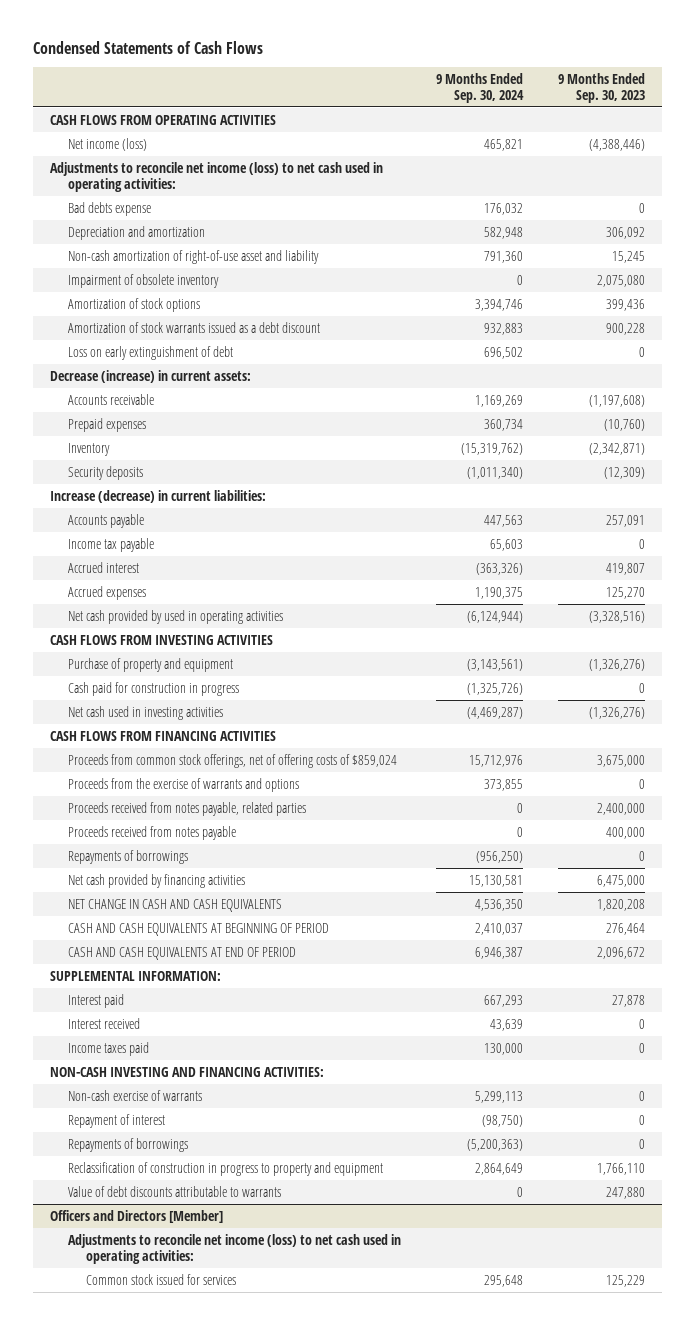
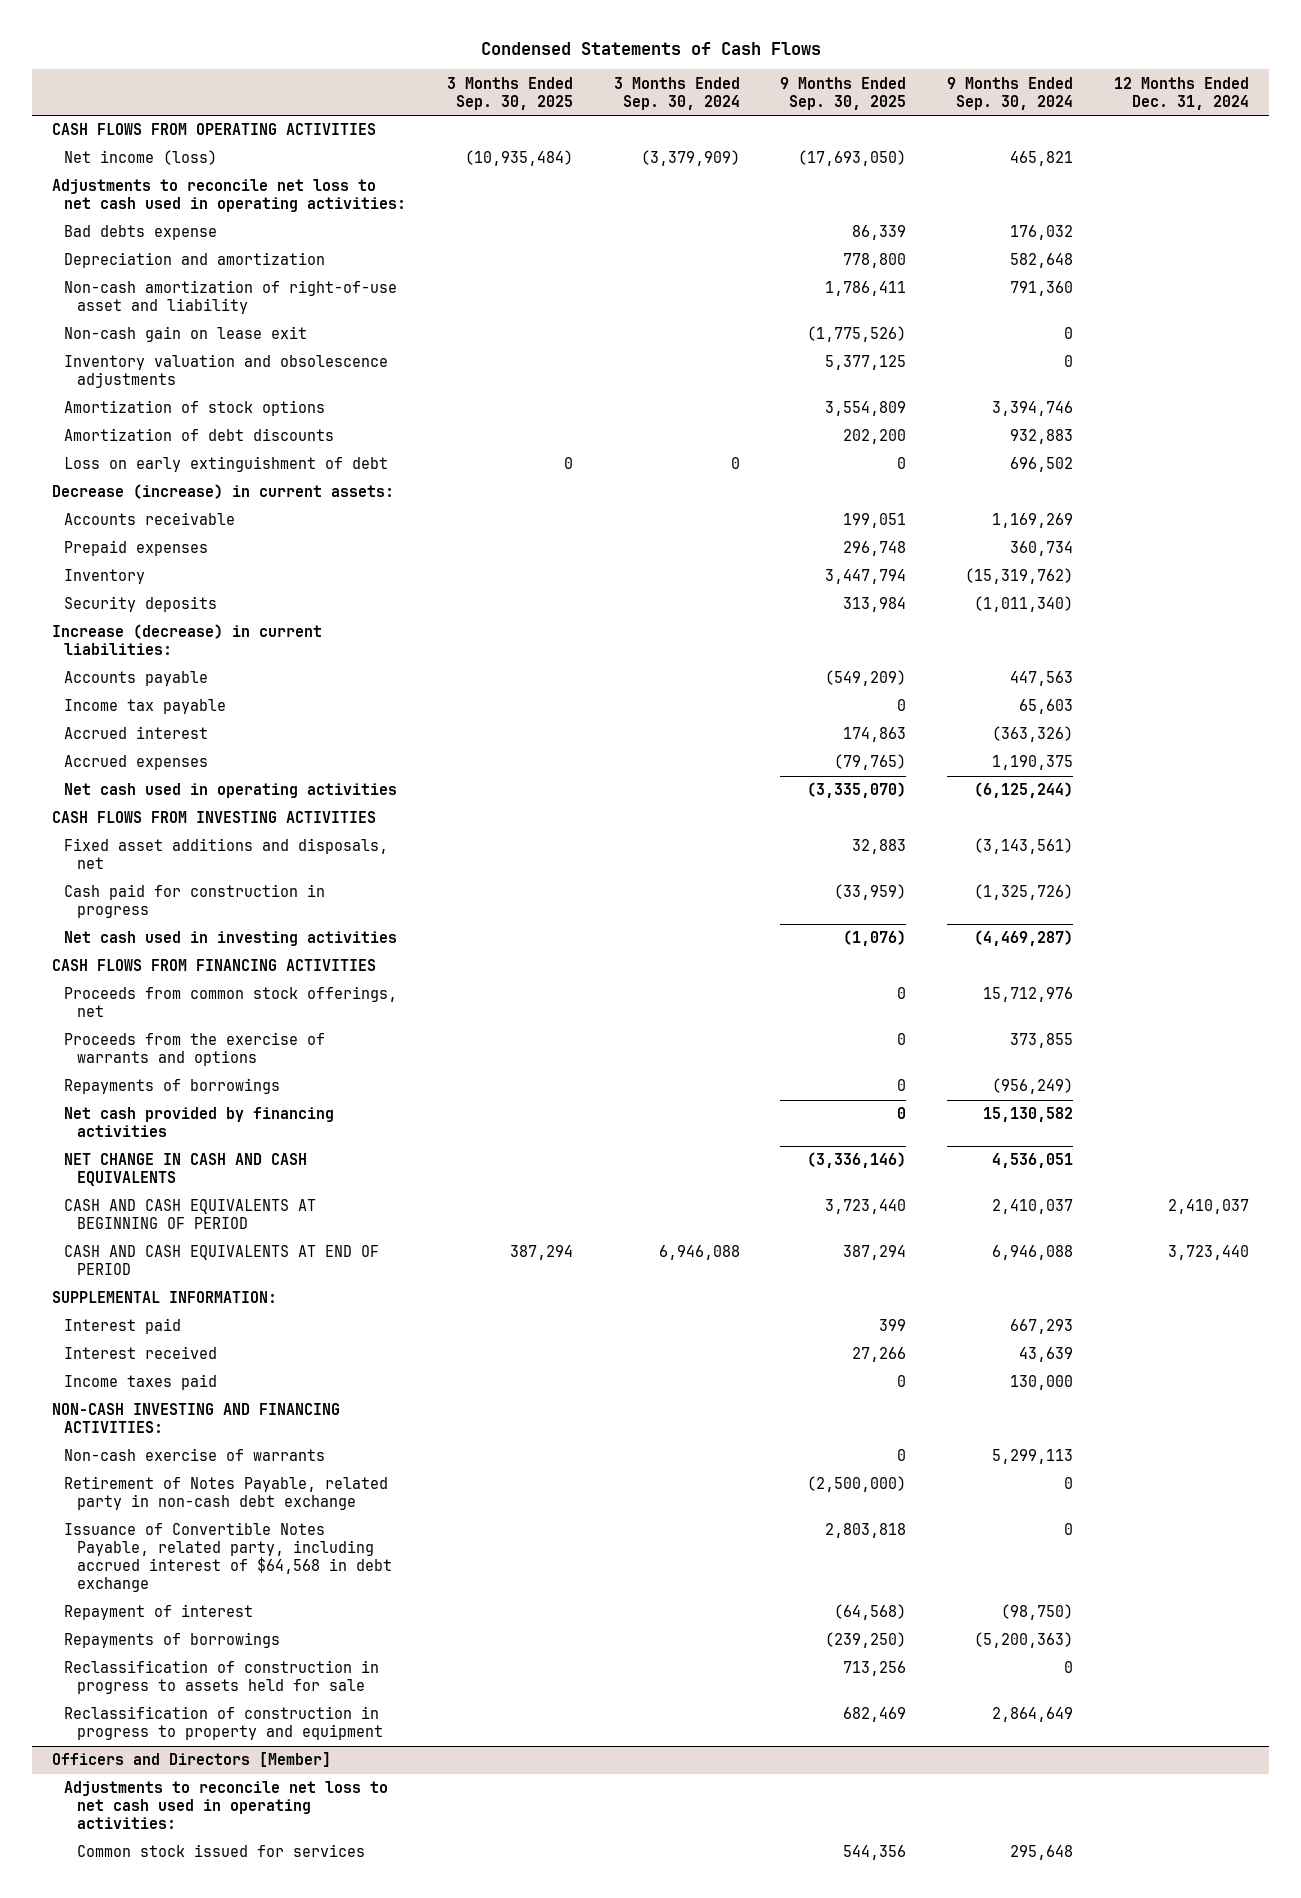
[557,72,645,103] 9 Months Ended Sep. 30, 2023 -> none
none -> [447,76,574,110] 3 Months Ended Sep. 30, 2025
none -> [613,76,740,110] 3 Months Ended Sep. 30, 2024
none -> [780,76,907,110] 9 Months Ended Sep. 30, 2025
none -> [1113,76,1249,110] 12 Months Ended Dec. 31, 2024
[50,161,384,192] Adjustments to reconcile net income (loss) to net cash used in operating activities: -> [52,179,407,213] Adjustments to reconcile net loss to net cash used in operating activities:
[483,226,523,239] 582,948 -> [1010,253,1074,269] 582,648
[67,273,219,288] Impairment of obsolete inventory -> none
none -> [64,326,308,343] Non-cash gain on lease exit
none -> [64,354,389,389] Inventory valuation and obsolescence adjustments
[67,321,320,333] Amortization of stock warrants issued as a debt discount -> [64,428,335,442] Amortization of debt discounts
[67,609,283,624] Net cash provided by used in operating activities -> [64,783,398,799] Net cash used in operating activities
[466,610,523,623] (6,124,944) -> [974,782,1074,799] (6,125,244)
[67,657,233,672] Purchase of property and equipment -> [64,838,389,870] Fixed asset additions and disposals, net
[67,753,397,768] Proceeds from common stock offerings, net of offering costs of $859,024 -> [64,986,398,1018] Proceeds from common stock offerings, net
[67,801,306,816] Proceeds received from notes payable, related parties -> none
[67,825,236,840] Proceeds received from notes payable -> none
[475,850,523,863] (956,250) -> [992,1078,1074,1095] (956,249)
[468,874,523,887] 15,130,581 -> [983,1107,1074,1123] 15,130,582
[474,898,523,911] 4,536,350 -> [992,1153,1074,1169] 4,536,051
[474,946,523,959] 6,946,387 -> [992,1245,1074,1261] 6,946,088
none -> [64,1476,389,1511] Retirement of Notes Payable, related party in non-cash debt exchange
none -> [64,1522,392,1593] Issuance of Convertible Notes Payable, related party, including accrued interest of $64,568 in debt exchange
none -> [64,1660,380,1695] Reclassification of construction in progress to assets held for sale
[67,1185,281,1197] Value of debt discounts attributable to warrants -> none
[67,1233,401,1264] Adjustments to reconcile net income (loss) to net cash used in operating activities: -> [64,1781,389,1830] Adjustments to reconcile net loss to net cash used in operating activities:

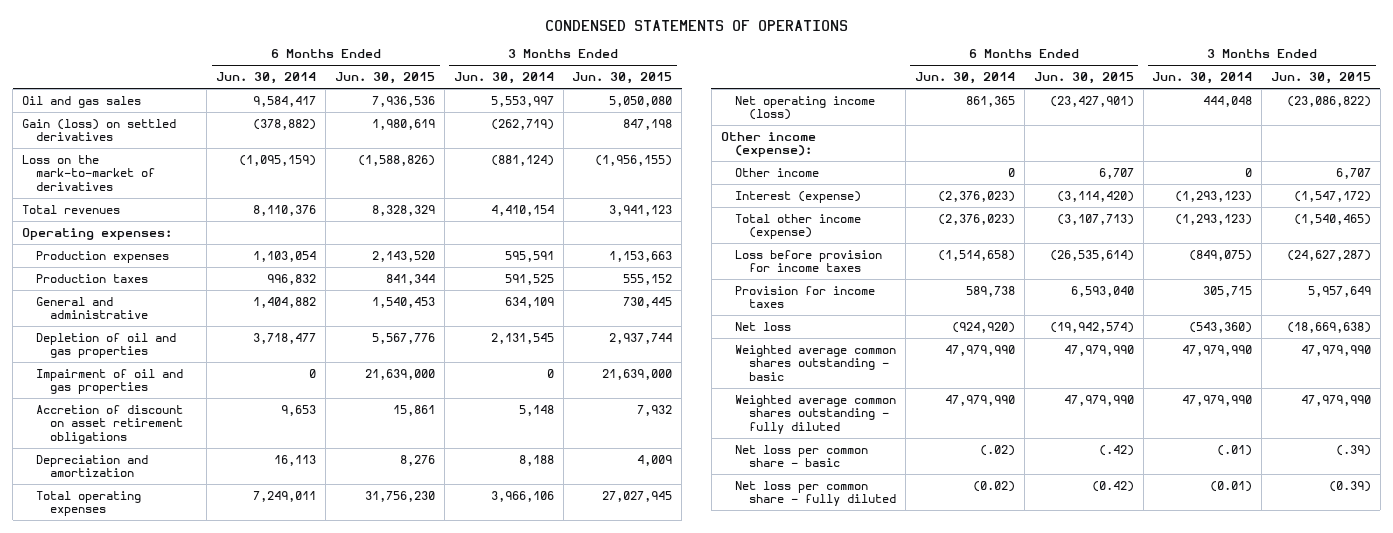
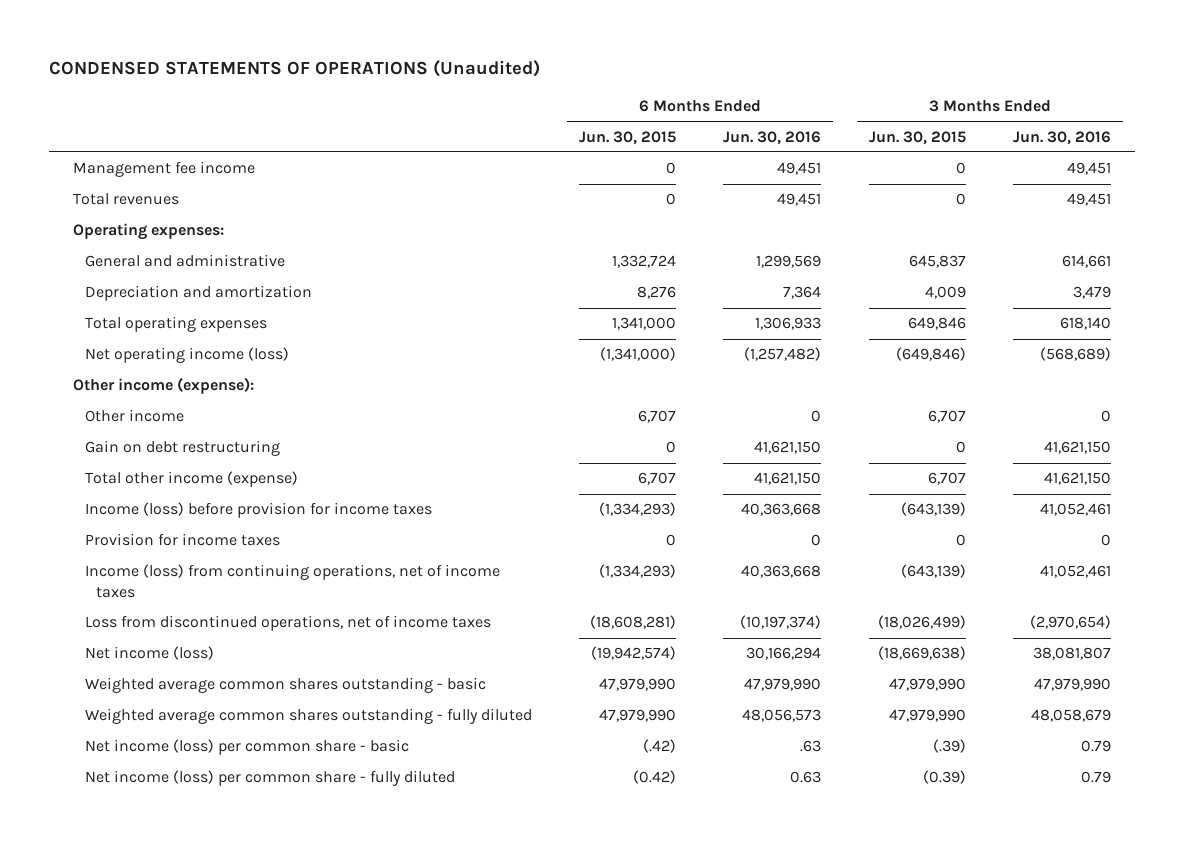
[544,19,848,31] CONDENSED STATEMENTS OF OPERATIONS -> [49,60,541,78] CONDENSED STATEMENTS OF OPERATIONS (Unaudited)
[216,72,317,85] Jun. 30, 2014 -> none
[453,72,554,85] Jun. 30, 2014 -> none
none -> [723,130,822,145] Jun. 30, 2016
none -> [1013,130,1112,145] Jun. 30, 2016
[21,95,141,108] Oil and gas sales -> none
[21,118,176,142] Gain (loss) on settled derivatives -> none
[21,154,156,192] Loss on the mark-to-market of derivatives -> none
none -> [73,161,256,178] Management fee income
[371,204,435,216] 8,328,329 -> [666,193,677,206] 0
[609,204,673,216] 3,941,123 -> [955,193,966,206] 0
[36,250,170,263] Production expenses -> none
[36,273,149,283] Production taxes -> none
[36,332,177,359] Depletion of oil and gas properties -> none
[36,368,184,395] Impairment of oil and gas properties -> none
[36,404,184,445] Accretion of discount on asset retirement obligations -> none
[371,296,435,308] 1,540,453 -> [612,255,677,269] 1,332,724
[623,296,673,308] 730,445 -> [908,255,966,269] 645,837
[364,490,435,502] 31,756,230 -> [612,317,677,331] 1,341,000
[602,490,673,502] 27,027,945 -> [907,317,966,331] 649,846
[1049,95,1134,107] (23,427,901) -> [600,347,677,362] (1,341,000)
[1287,95,1372,107] (23,086,822) -> [895,347,966,362] (649,846)
[734,190,861,203] Interest (expense) -> none
none -> [84,440,280,457] Gain on debt restructuring
[1056,213,1134,225] (3,107,713) -> [638,472,677,486] 6,707
[1294,213,1372,225] (1,540,465) -> [927,472,966,486] 6,707
[734,249,882,273] Loss before provision for income taxes -> [84,502,432,519] Income (loss) before provision for income taxes
[1049,249,1134,261] (26,535,614) -> [599,502,677,517] (1,334,293)
[1287,249,1372,261] (24,627,287) -> [900,502,966,517] (643,139)
[1070,285,1134,297] 6,593,040 -> [666,534,677,547] 0
[1308,285,1372,297] 5,957,649 -> [955,534,966,547] 0
none -> [84,564,500,599] Income (loss) from continuing operations, net of income taxes
none -> [84,615,491,632] Loss from discontinued operations, net of income taxes
[734,321,791,331] Net loss -> [84,646,214,661] Net income (loss)
[734,444,868,468] Net loss per common share - basic -> [84,739,409,756] Net income (loss) per common share - basic
[734,480,897,507] Net loss per common share - fully diluted -> [84,770,455,787] Net income (loss) per common share - fully diluted

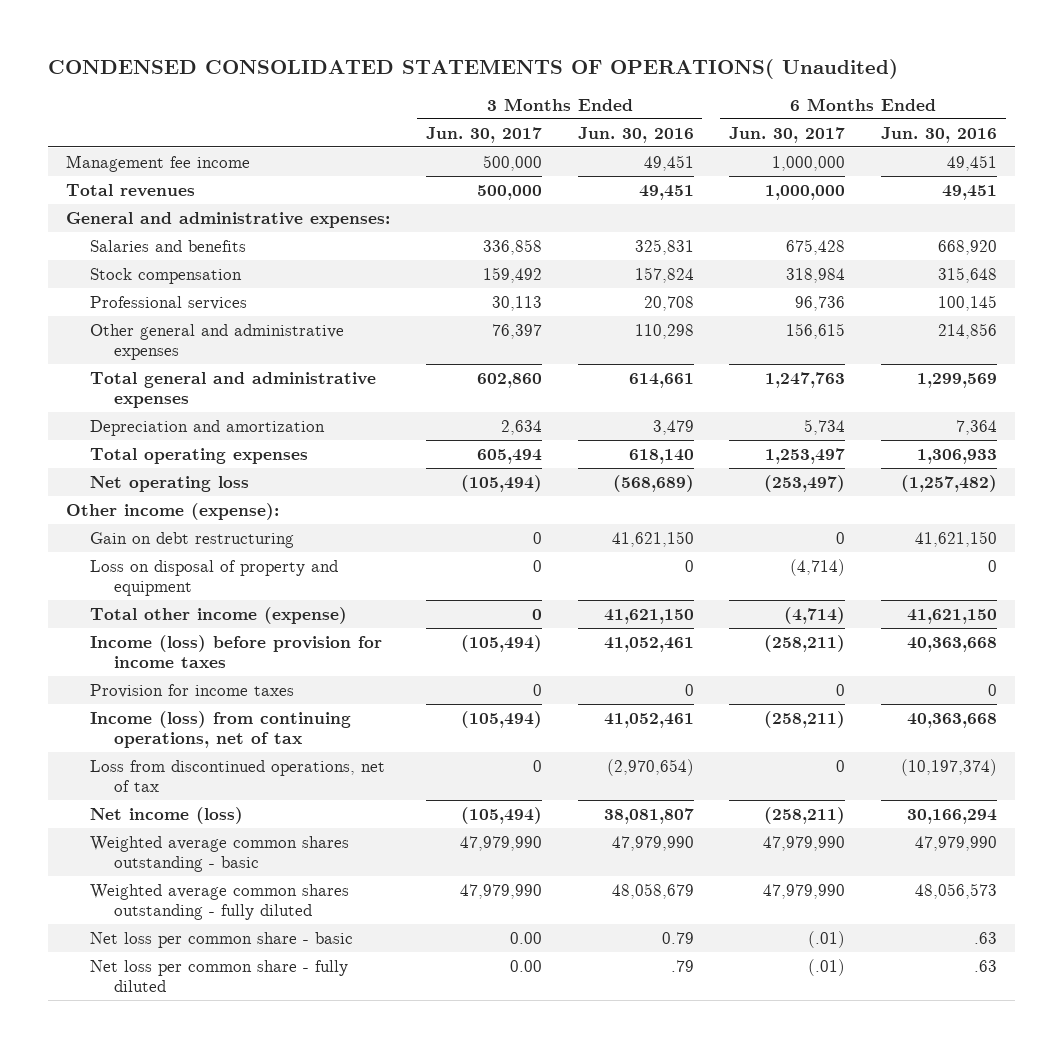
[49,60,541,78] CONDENSED STATEMENTS OF OPERATIONS (Unaudited) -> [48,59,899,80] CONDENSED CONSOLIDATED STATEMENTS OF OPERATIONS( Unaudited)
[579,130,677,145] Jun. 30, 2015 -> none
[868,130,966,145] Jun. 30, 2015 -> none
none -> [425,126,542,143] Jun. 30, 2017
none -> [729,126,846,143] Jun. 30, 2017
[73,223,225,241] Operating expenses: -> none
none -> [66,211,391,228] General and administrative expenses:
none -> [90,239,247,252] Salaries and benefits
none -> [90,267,243,284] Stock compensation
none -> [90,295,248,310] Professional services
none -> [90,323,345,361] Other general and administrative expenses
[84,254,285,268] General and administrative -> [90,371,377,409] Total general and administrative expenses
[84,347,289,364] Net operating income (loss) -> [90,475,250,492] Net operating loss
[84,409,184,423] Other income -> none
none -> [90,559,339,597] Loss on disposal of property and equipment
[84,564,500,599] Income (loss) from continuing operations, net of income taxes -> [90,710,352,749] Income (loss) from continuing operations, net of tax
[84,615,491,632] Loss from discontinued operations, net of income taxes -> [90,759,386,793] Loss from discontinued operations, net of tax
[84,739,409,756] Net income (loss) per common share - basic -> [90,931,354,948] Net loss per common share - basic
[84,770,455,787] Net income (loss) per common share - fully diluted -> [90,959,349,993] Net loss per common share - fully diluted
[790,771,822,784] 0.63 -> [973,959,997,972] .63
[1081,771,1112,784] 0.79 -> [670,959,694,972] .79

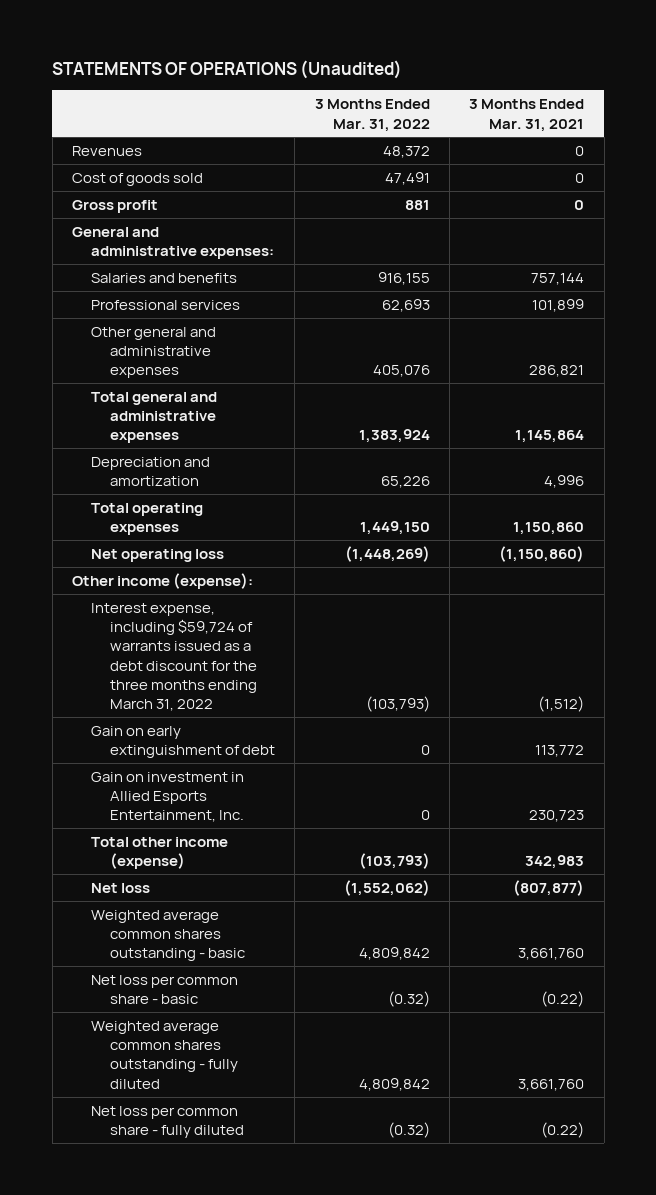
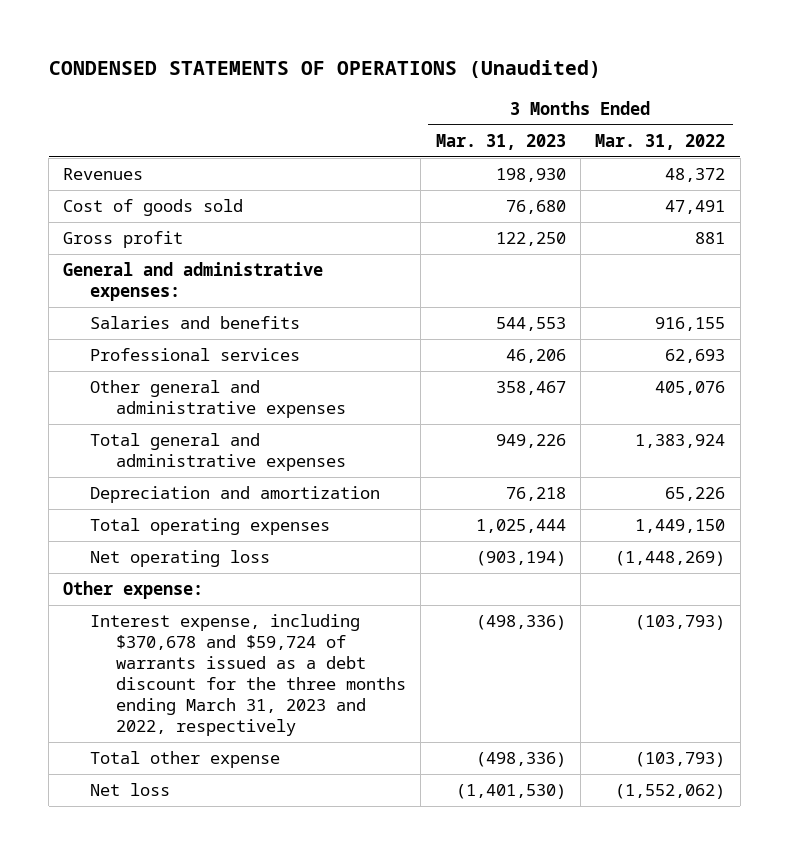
[52,60,403,80] STATEMENTS OF OPERATIONS (Unaudited) -> [48,60,601,79] CONDENSED STATEMENTS OF OPERATIONS (Unaudited)
[469,99,585,132] 3 Months Ended Mar. 31, 2021 -> none
none -> [435,133,566,150] Mar. 31, 2023
[90,725,275,759] Gain on early extinguishment of debt -> none
[90,771,244,823] Gain on investment in Allied Esports Entertainment, Inc. -> none
[72,572,254,589] Other income (expense): -> [63,581,204,600] Other expense:
[90,602,257,712] Interest expense, including $59,724 of warrants issued as a debt discount for the three months ending March 31, 2022 -> [89,614,407,736] Interest expense, including $370,678 and $59,724 of warrants issued as a debt discount for the three months ending March 31, 2023 and 2022, respectively
[90,836,228,870] Total other income (expense) -> [89,751,280,769] Total other expense
[90,909,245,962] Weighted average common shares outstanding - basic -> none
[90,974,238,1005] Net loss per common share - basic -> none
[90,1020,238,1089] Weighted average common shares outstanding - fully diluted -> none
[90,1105,244,1139] Net loss per common share - fully diluted -> none

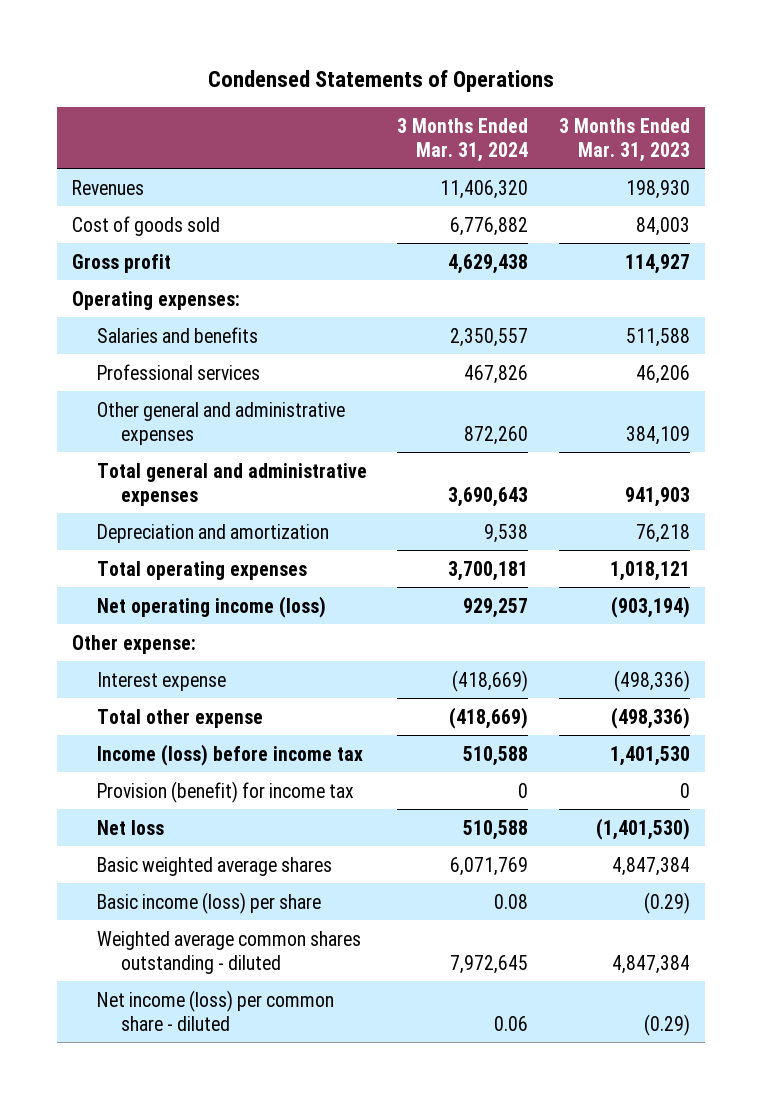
[48,60,601,79] CONDENSED STATEMENTS OF OPERATIONS (Unaudited) -> [208,70,555,93] Condensed Statements of Operations
[595,133,726,150] Mar. 31, 2022 -> none
none -> [397,117,529,162] 3 Months Ended Mar. 31, 2024
[63,262,324,302] General and administrative expenses: -> none
[505,200,566,215] 76,680 -> [635,216,690,236] 84,003
[495,232,566,247] 122,250 -> [624,253,690,274] 114,927
none -> [72,290,241,310] Operating expenses:
[495,317,566,332] 544,553 -> [625,327,690,347] 511,588
[495,381,566,396] 358,467 -> [625,425,690,445] 384,109
[495,434,566,449] 949,226 -> [624,486,690,507] 941,903
[475,519,566,534] 1,025,444 -> [609,560,690,581] 1,018,121
[89,550,270,568] Net operating loss -> [96,595,326,618] Net operating income (loss)
[89,614,407,736] Interest expense, including $370,678 and $59,724 of warrants issued as a debt discount for the three months ending March 31, 2023 and 2022, respectively -> [96,671,226,691] Interest expense
none -> [96,743,363,766] Income (loss) before income tax
none -> [96,780,354,803] Provision (benefit) for income tax
none -> [96,856,332,876] Basic weighted average shares
none -> [96,891,321,914] Basic income (loss) per share
none -> [96,930,361,974] Weighted average common shares outstanding - diluted
none -> [96,989,334,1031] Net income (loss) per common share - diluted

